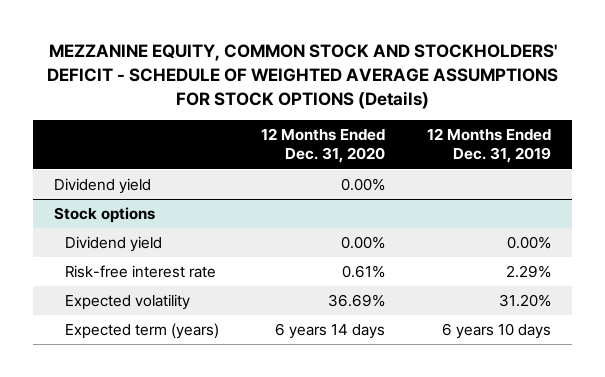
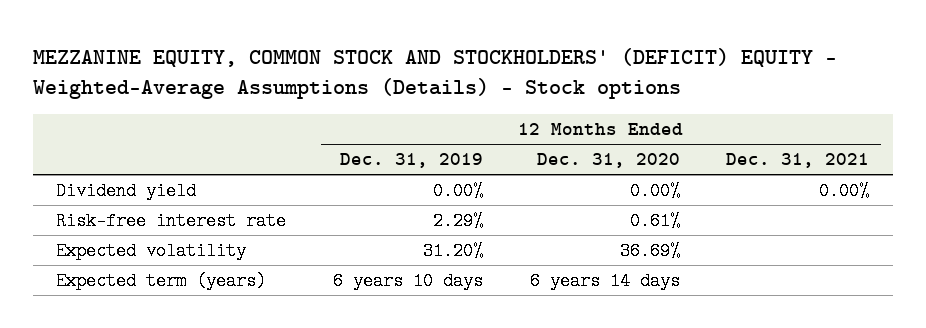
[46,44,558,109] MEZZANINE EQUITY, COMMON STOCK AND STOCKHOLDERS' DEFICIT - SCHEDULE OF WEIGHTED AVERAGE ASSUMPTIONS FOR STOCK OPTIONS (Details) -> [33,47,838,100] MEZZANINE EQUITY, COMMON STOCK AND STOCKHOLDERS' (DEFICIT) EQUITY - Weighted-Average Assumptions (Details) - Stock options
none -> [726,153,870,169] Dec. 31, 2021
[54,178,152,195] Dividend yield -> none
[54,207,156,224] Stock options -> none

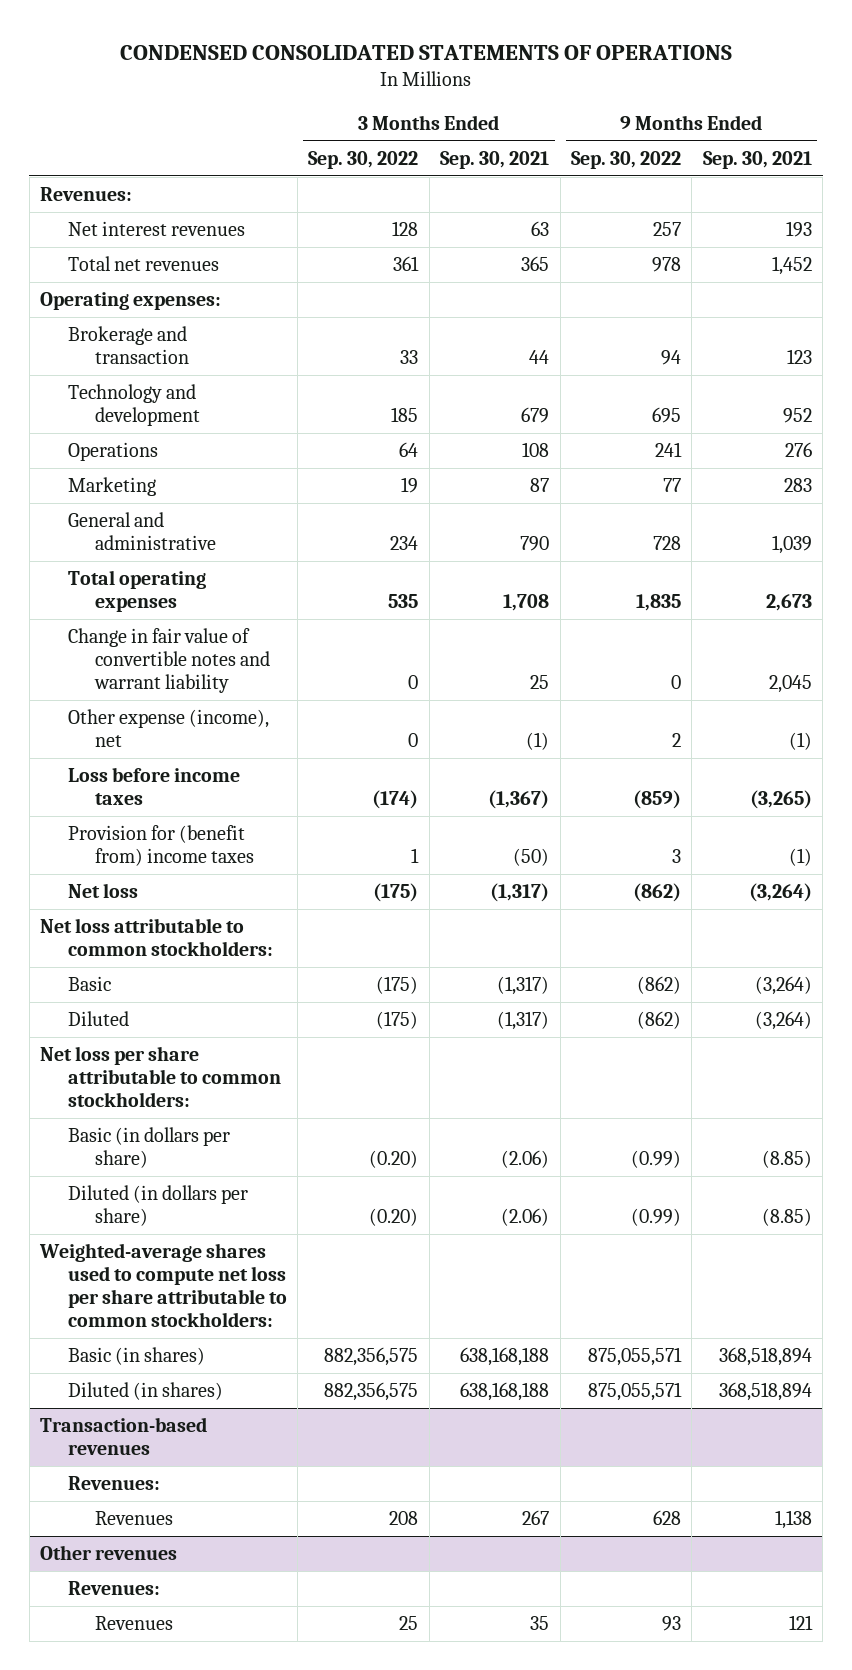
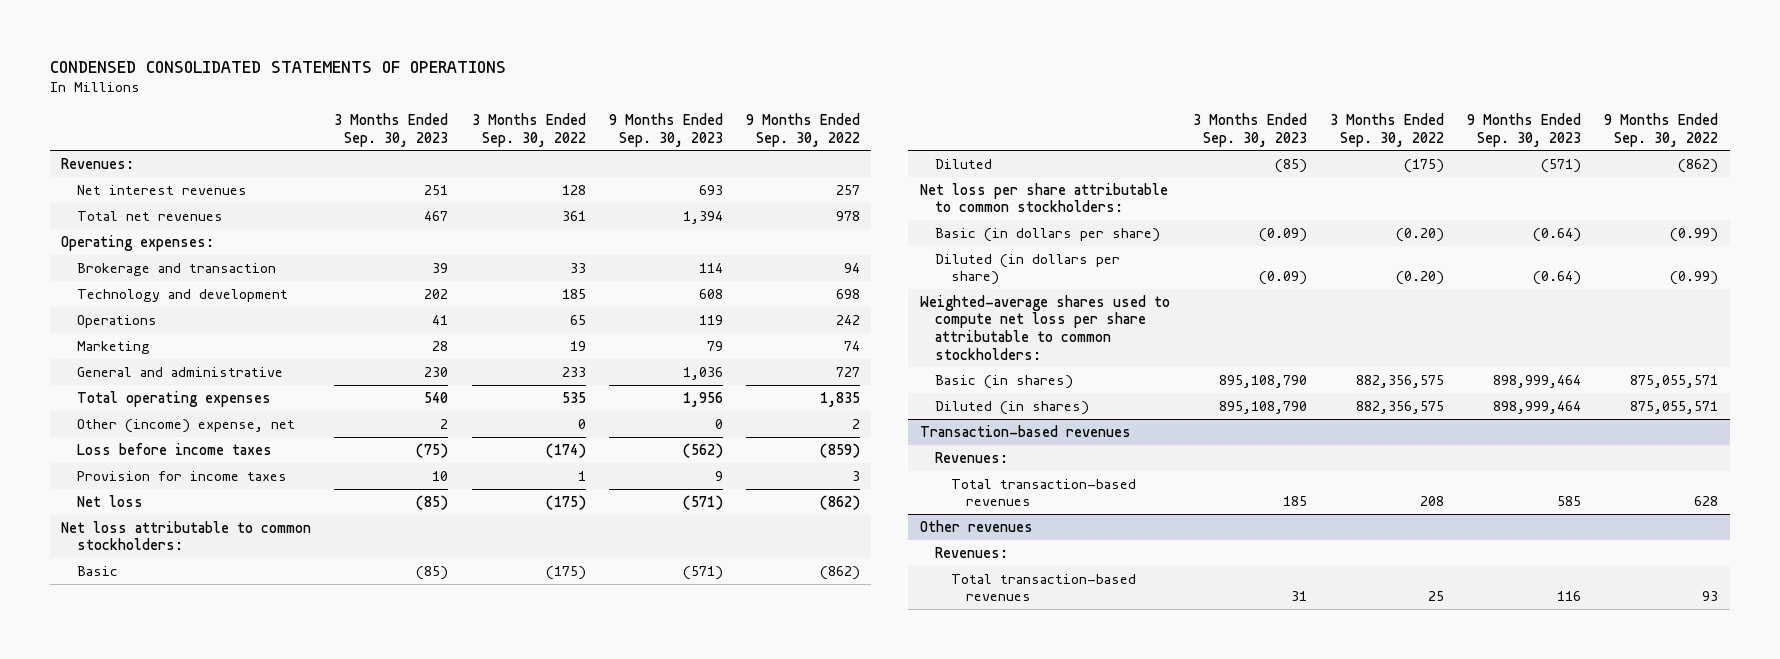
[440,150,550,169] Sep. 30, 2021 -> none
[702,150,812,169] Sep. 30, 2021 -> none
none -> [334,113,449,147] 3 Months Ended Sep. 30, 2023
none -> [608,113,723,147] 9 Months Ended Sep. 30, 2023
[651,407,681,424] 695 -> [835,288,860,299] 698
[399,442,419,458] 64 -> [569,314,586,325] 65
[654,442,682,458] 241 -> [835,314,860,325] 242
[662,478,681,493] 77 -> [843,340,860,351] 74
[390,536,419,551] 234 -> [561,366,586,377] 233
[652,536,681,551] 728 -> [835,366,860,377] 727
[67,628,271,693] Change in fair value of convertible notes and warrant liability -> none
[67,709,269,748] Other expense (income), net -> [76,418,295,433] Other (income) expense, net
[67,825,255,867] Provision for (benefit from) income taxes -> [76,470,287,481] Provision for income taxes
[95,1511,174,1526] Revenues -> [950,478,1136,507] Total transaction-based revenues
[95,1616,174,1631] Revenues -> [950,573,1136,602] Total transaction-based revenues

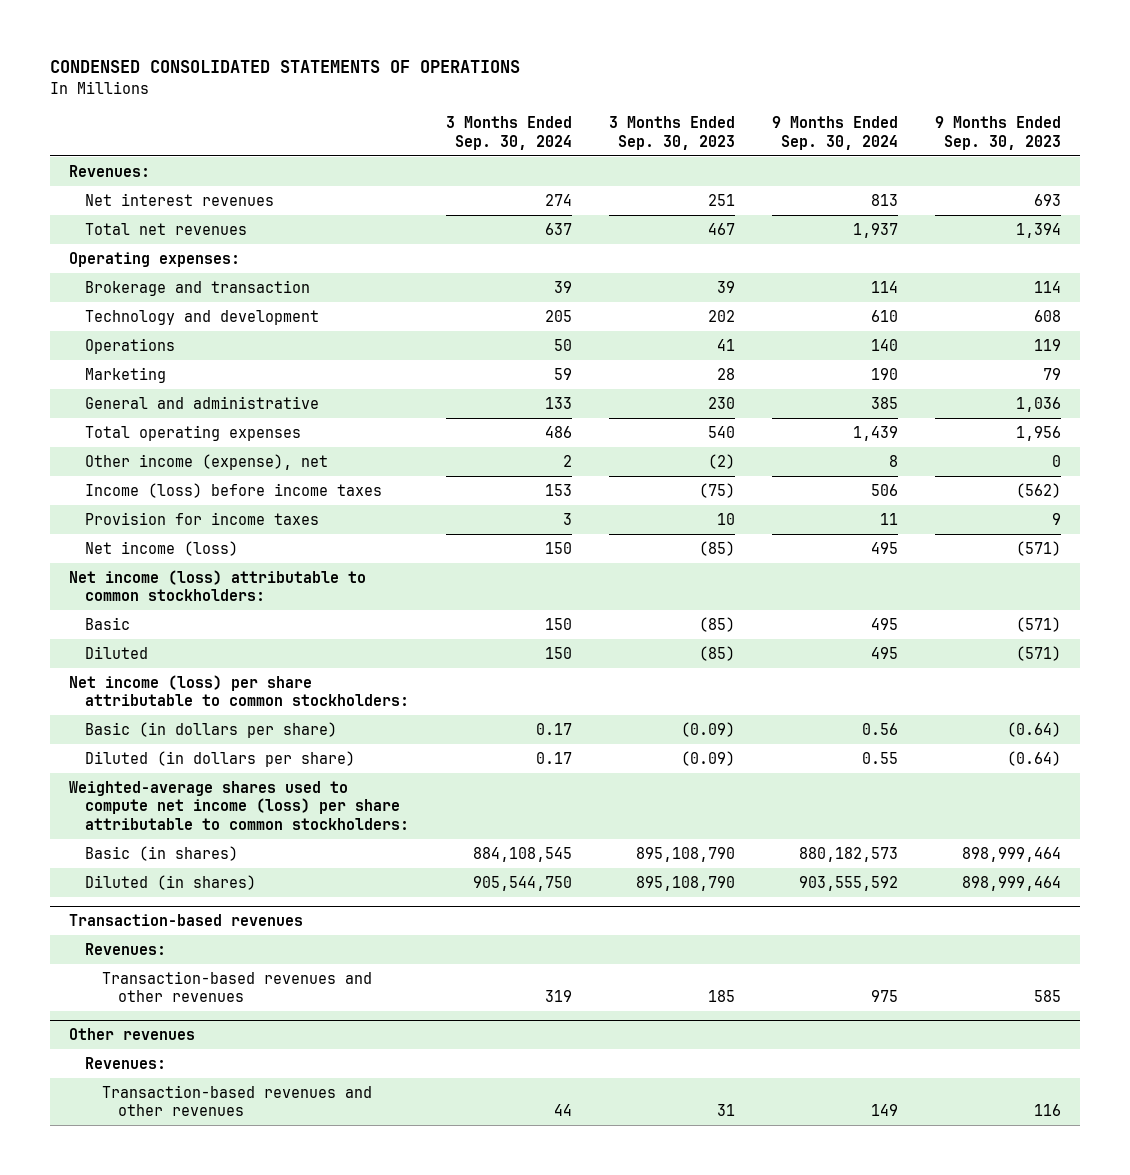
[471,113,586,147] 3 Months Ended Sep. 30, 2022 -> none
[745,113,860,147] 9 Months Ended Sep. 30, 2022 -> none
none -> [446,116,573,150] 3 Months Ended Sep. 30, 2024
none -> [772,116,899,150] 9 Months Ended Sep. 30, 2024
[76,418,295,433] Other (income) expense, net -> [85,453,329,470] Other income (expense), net
[440,418,449,429] 2 -> [708,453,736,469] (2)
[76,442,272,455] Loss before income taxes -> [85,482,383,498] Income (loss) before income taxes
[76,494,143,507] Net loss -> [85,540,239,556] Net income (loss)
[61,520,312,551] Net loss attributable to common stockholders: -> [68,569,366,602] Net income (loss) attributable to common stockholders:
[919,182,1168,213] Net loss per share attributable to common stockholders: -> [68,674,410,707] Net income (loss) per share attributable to common stockholders:
[919,294,1170,360] Weighted-average shares used to compute net loss per share attributable to common stockholders: -> [68,780,410,830] Weighted-average shares used to compute net income (loss) per share attributable to common stockholders:
[950,478,1136,507] Total transaction-based revenues -> [101,970,372,1003] Transaction-based revenues and other revenues
[950,573,1136,602] Total transaction-based revenues -> [101,1084,372,1117] Transaction-based revenues and other revenues

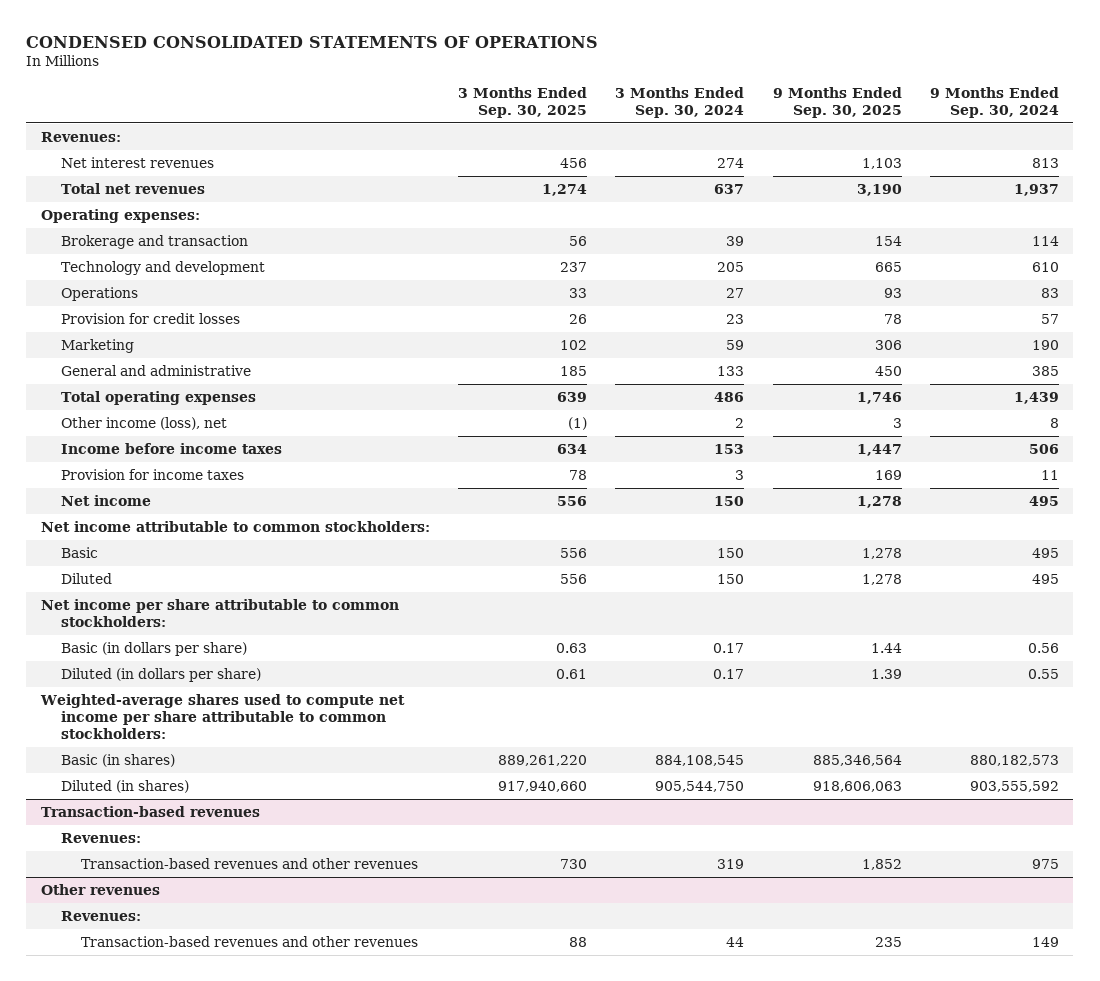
[609,116,736,150] 3 Months Ended Sep. 30, 2023 -> none
[935,116,1062,150] 9 Months Ended Sep. 30, 2023 -> none
none -> [457,86,587,118] 3 Months Ended Sep. 30, 2025
none -> [772,86,902,118] 9 Months Ended Sep. 30, 2025
[554,338,573,351] 50 -> [726,287,745,298] 27
[871,338,899,351] 140 -> [1040,287,1059,298] 83
none -> [60,312,240,324] Provision for credit losses
[85,453,329,470] Other income (expense), net -> [60,416,227,430] Other income (loss), net
[85,482,383,498] Income (loss) before income taxes -> [60,442,282,454] Income before income taxes
[85,540,239,556] Net income (loss) -> [60,494,151,506] Net income
[68,569,366,602] Net income (loss) attributable to common stockholders: -> [40,520,430,532] Net income attributable to common stockholders:
[68,674,410,707] Net income (loss) per share attributable to common stockholders: -> [40,598,399,627] Net income per share attributable to common stockholders:
[68,780,410,830] Weighted-average shares used to compute net income (loss) per share attributable to common stockholders: -> [39,693,405,739] Weighted-average shares used to compute net income per share attributable to common stockholders:

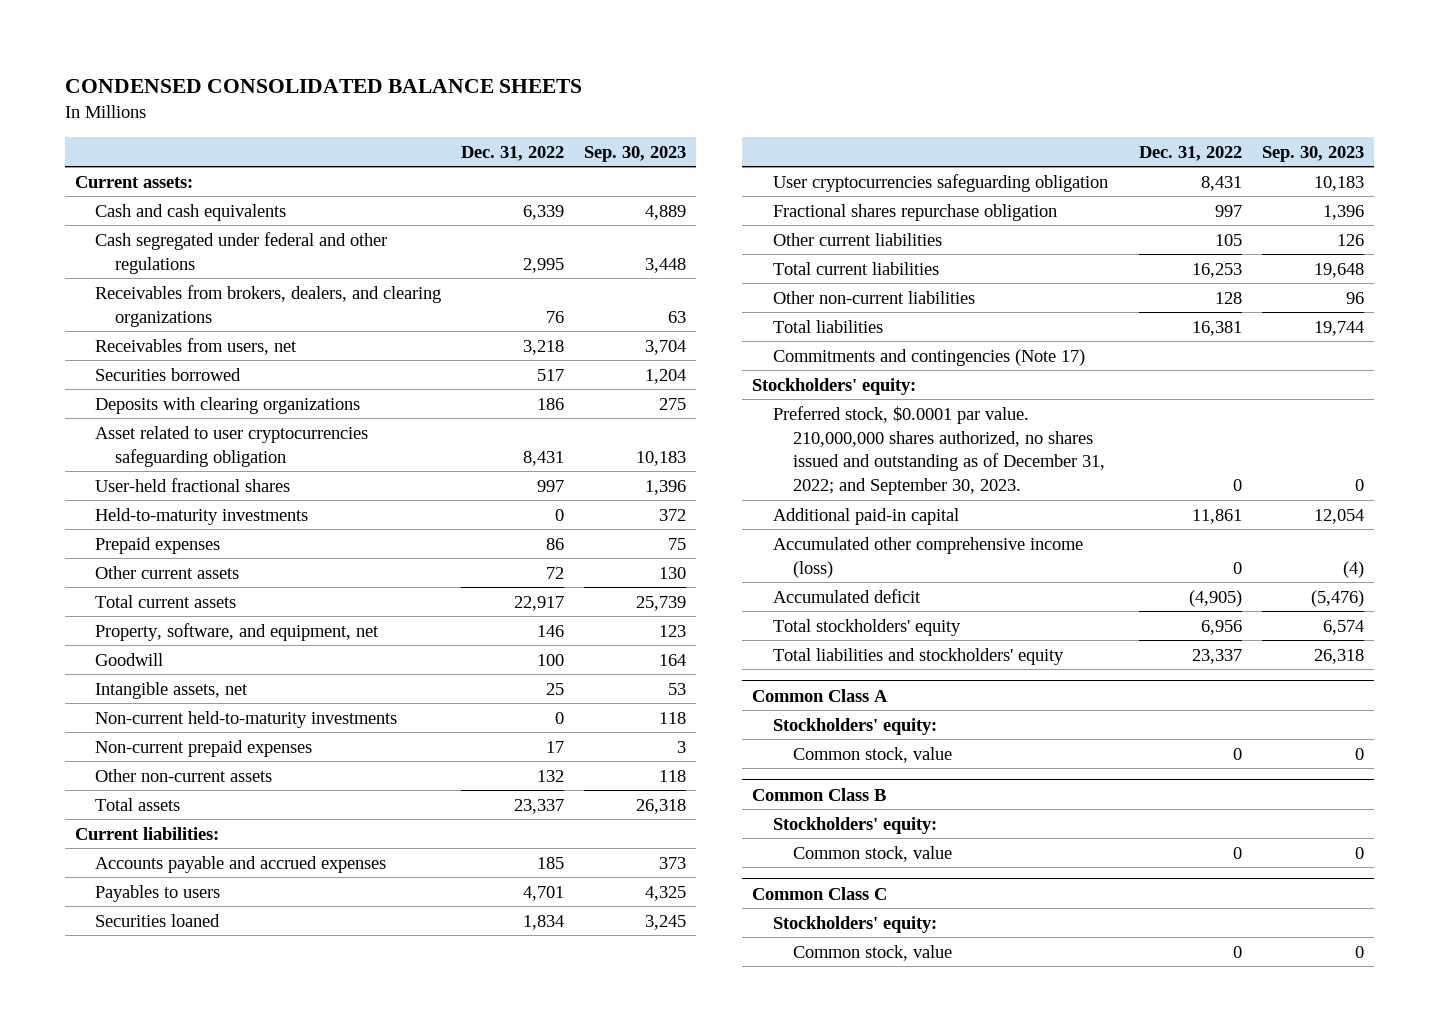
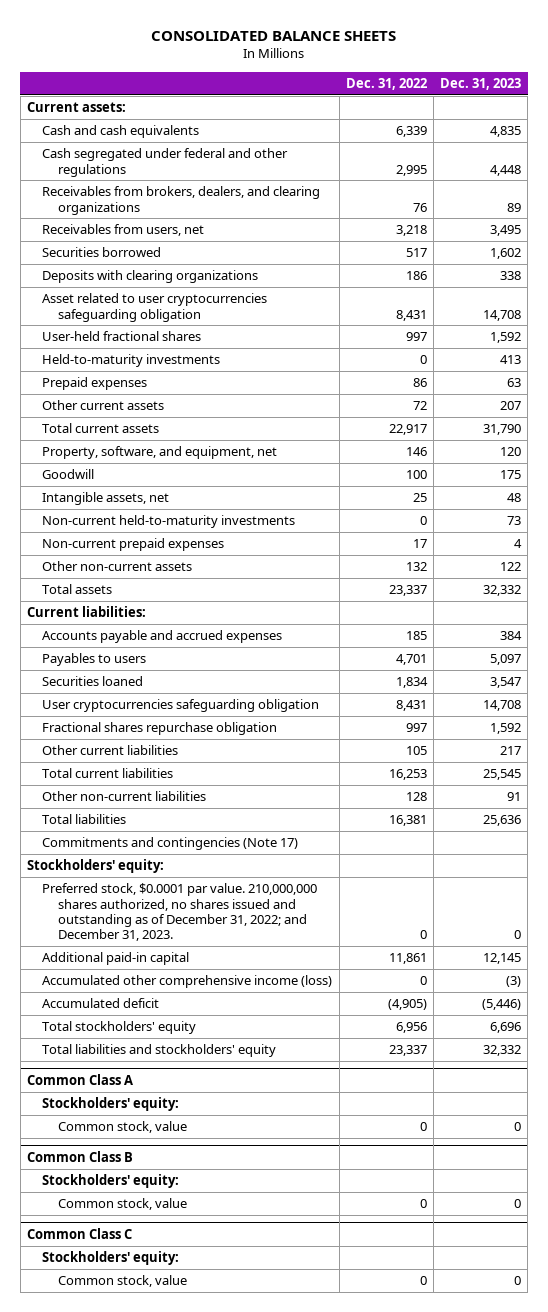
[64,79,582,94] CONDENSED CONSOLIDATED BALANCE SHEETS -> [150,30,396,41] CONSOLIDATED BALANCE SHEETS
[584,145,687,162] Sep. 30, 2023 -> none
none -> [439,77,521,90] Dec. 31, 2023
[772,405,1105,496] Preferred stock, $0.0001 par value. 210,000,000 shares authorized, no shares issued and outstanding as of December 31, 2022; and September 30, 2023. -> [42,883,318,942] Preferred stock, $0.0001 par value. 210,000,000 shares authorized, no shares issued and outstanding as of December 31, 2022; and December 31, 2023.

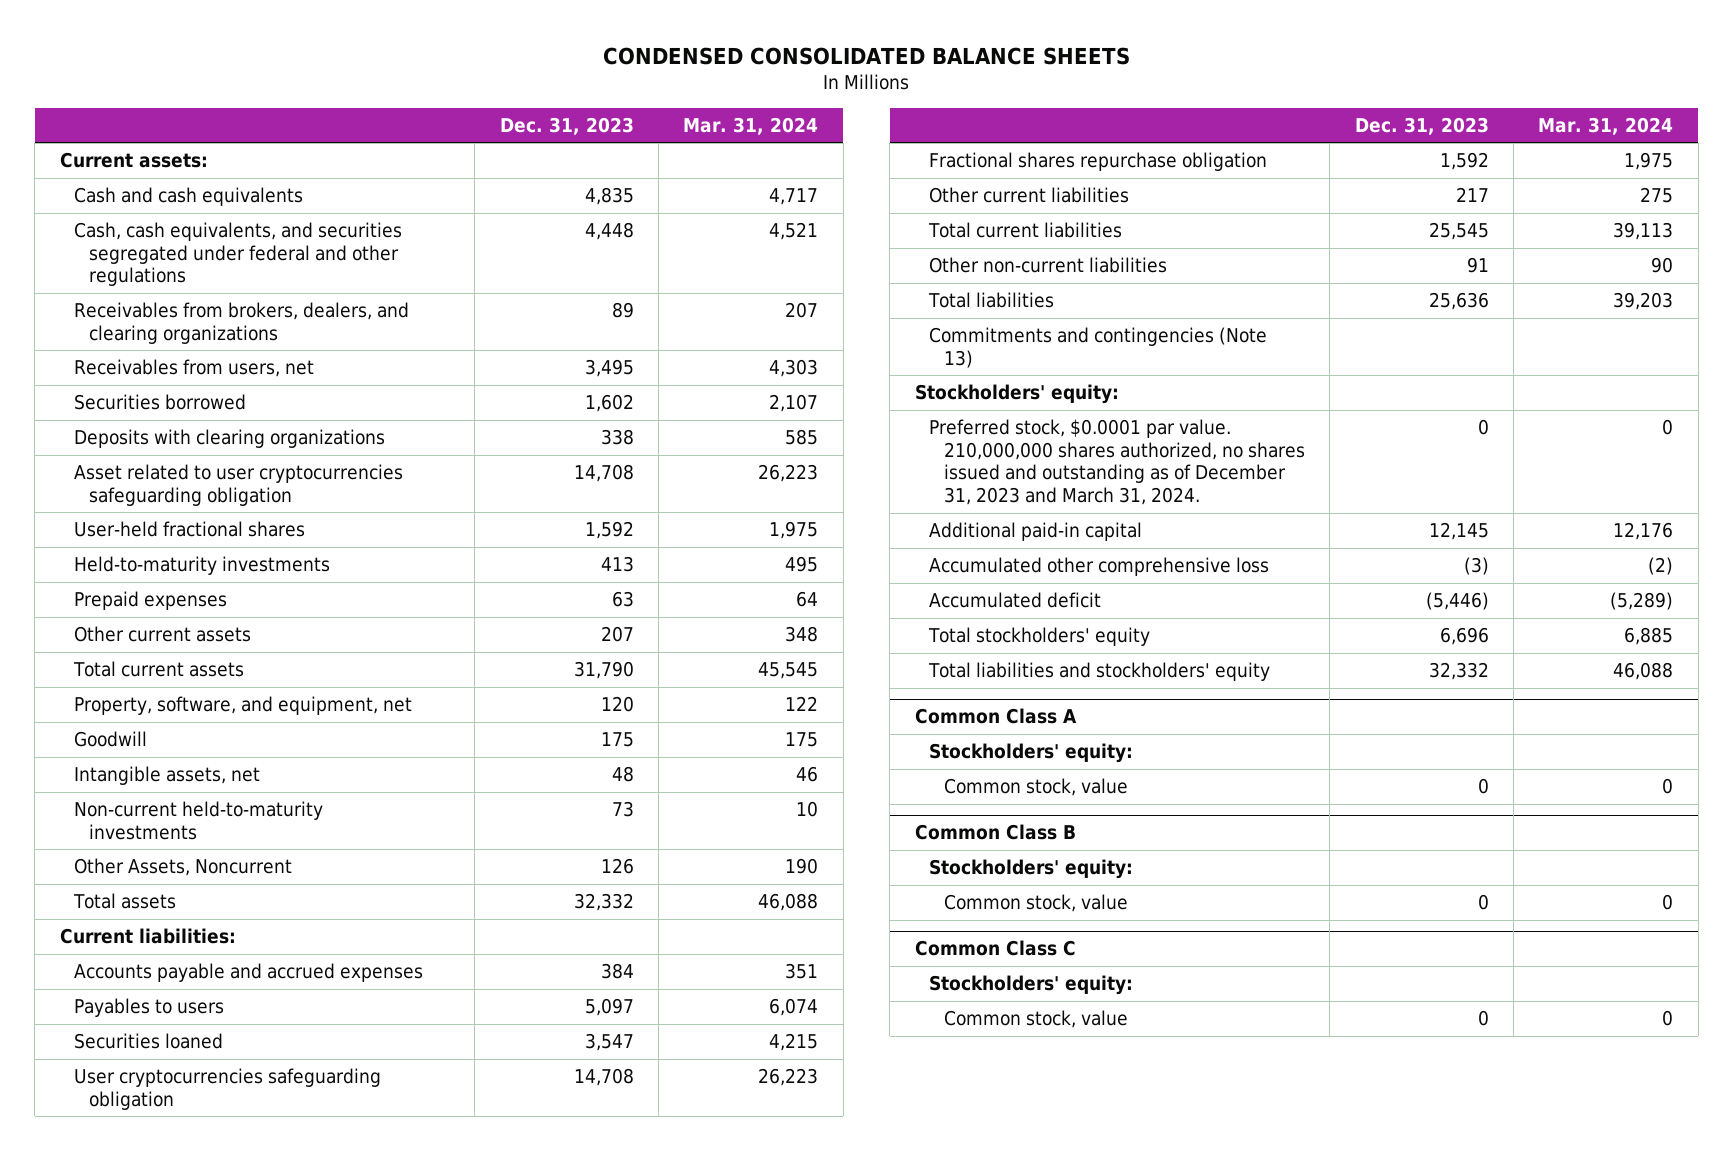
[150,30,396,41] CONSOLIDATED BALANCE SHEETS -> [603,46,1131,65] CONDENSED CONSOLIDATED BALANCE SHEETS
[345,77,427,90] Dec. 31, 2022 -> none
none -> [683,116,819,135] Mar. 31, 2024
[42,148,289,177] Cash segregated under federal and other regulations -> [74,222,403,287] Cash, cash equivalents, and securities segregated under federal and other regulations
[42,538,225,552] Non-current prepaid expenses -> none
[42,561,193,572] Other non-current assets -> [74,858,293,877] Other Assets, Noncurrent
[499,562,521,572] 122 -> [600,858,634,875] 126
[42,837,299,851] Commitments and contingencies (Note 17) -> [929,327,1268,368] Commitments and contingencies (Note 13)
[42,883,318,942] Preferred stock, $0.0001 par value. 210,000,000 shares authorized, no shares issued and outstanding as of December 31, 2022; and December 31, 2023. -> [929,419,1306,506] Preferred stock, $0.0001 par value. 210,000,000 shares authorized, no shares issued and outstanding as of December 31, 2023 and March 31, 2024.
[42,975,333,989] Accumulated other comprehensive income (loss) -> [929,557,1270,577] Accumulated other comprehensive loss

